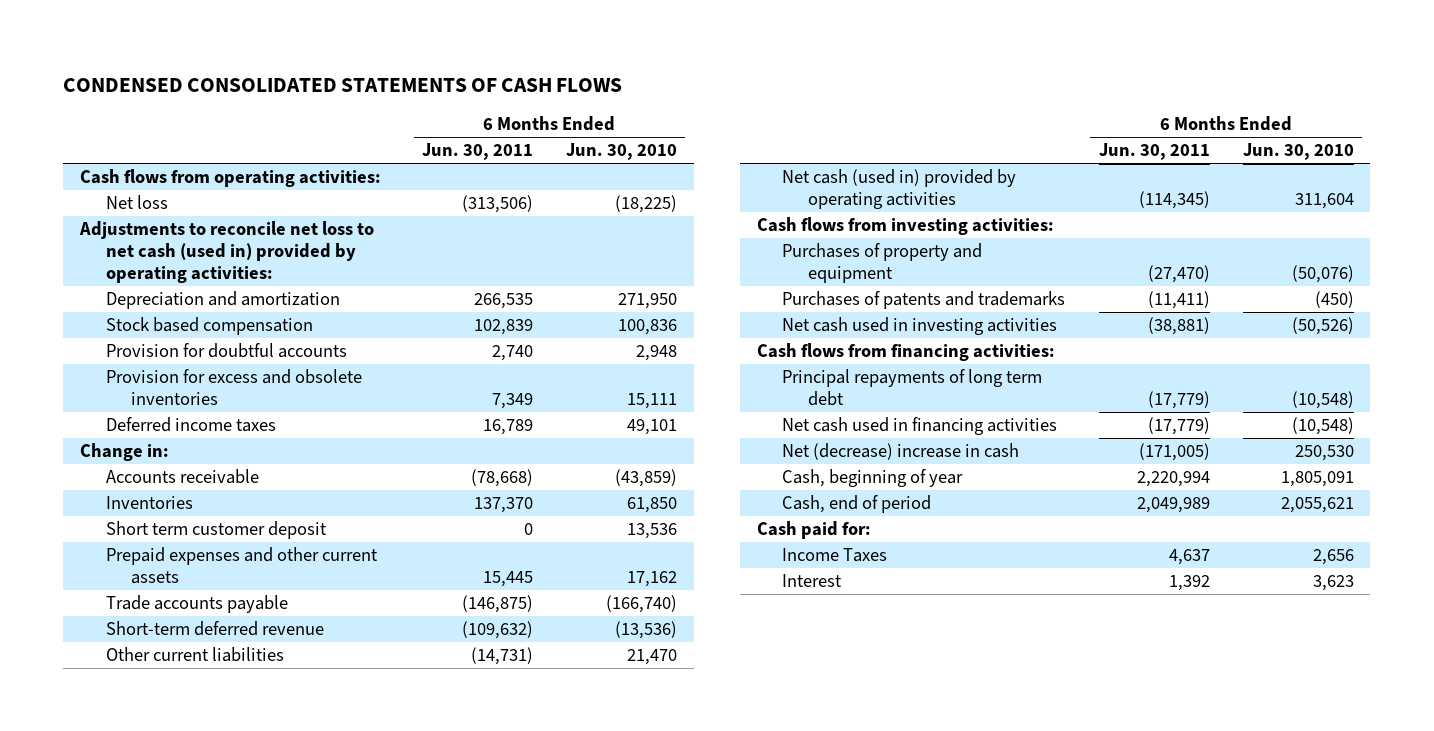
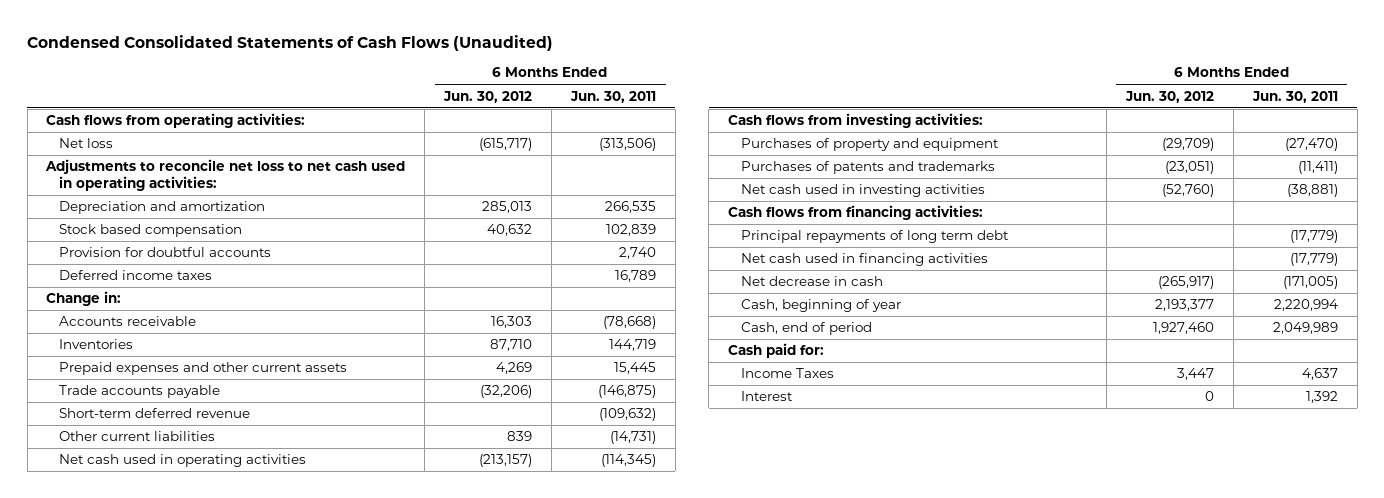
[63,78,623,93] CONDENSED CONSOLIDATED STATEMENTS OF CASH FLOWS -> [27,34,554,51] Condensed Consolidated Statements of Cash Flows (Unaudited)
[566,143,678,161] Jun. 30, 2010 -> none
none -> [443,90,533,103] Jun. 30, 2012
[78,221,374,283] Adjustments to reconcile net loss to net cash (used in) provided by operating activities: -> [45,159,406,192] Adjustments to reconcile net loss to net cash used in operating activities:
[105,369,362,405] Provision for excess and obsolete inventories -> none
[105,521,327,540] Short term customer deposit -> none
[473,497,533,514] 137,370 -> [609,339,657,352] 144,719
[782,169,1017,209] Net cash (used in) provided by operating activities -> [58,454,306,468] Net cash used in operating activities
[782,443,1020,461] Net (decrease) increase in cash -> [740,276,883,287] Net decrease in cash

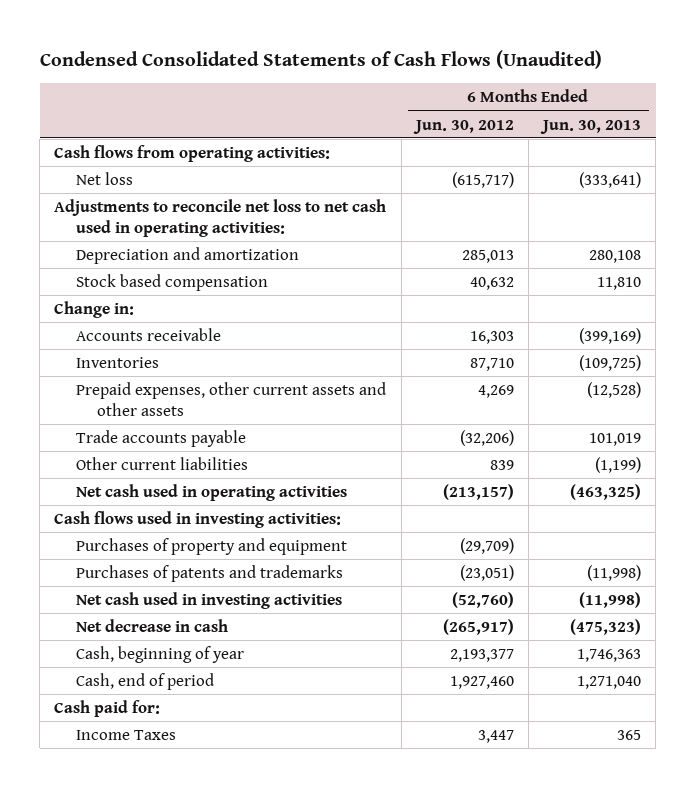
[570,90,657,103] Jun. 30, 2011 -> none
none -> [540,119,642,134] Jun. 30, 2013
[58,247,271,258] Provision for doubtful accounts -> none
[58,270,212,281] Deferred income taxes -> none
[58,362,347,376] Prepaid expenses and other current assets -> [75,381,386,416] Prepaid expenses, other current assets and other assets
[58,408,250,419] Short-term deferred revenue -> none
[728,113,984,129] Cash flows from investing activities: -> [54,510,342,528] Cash flows used in investing activities:
[728,205,984,221] Cash flows from financing activities: -> none
[740,230,1009,244] Principal repayments of long term debt -> none
[740,253,988,267] Net cash used in financing activities -> none
[740,391,793,402] Interest -> none

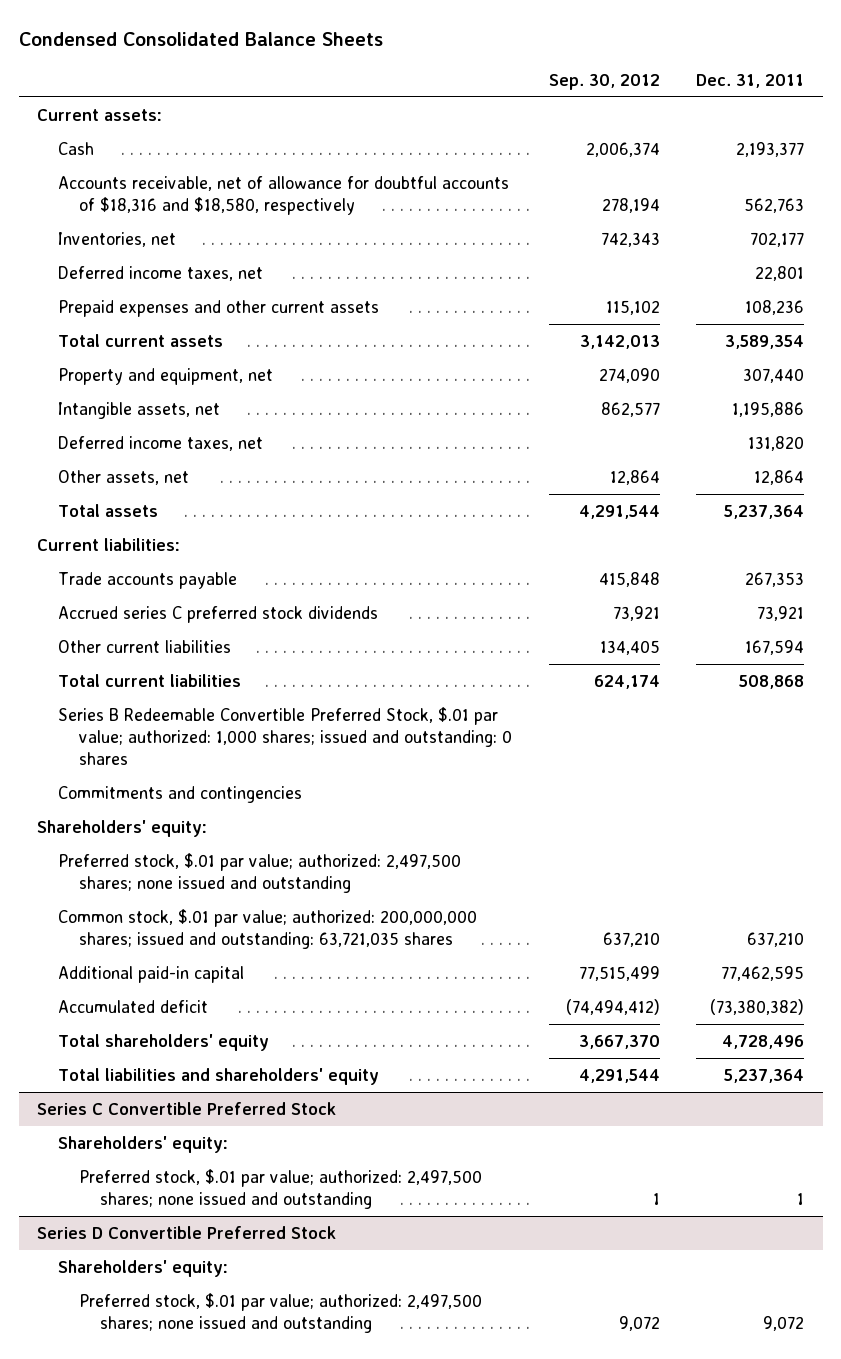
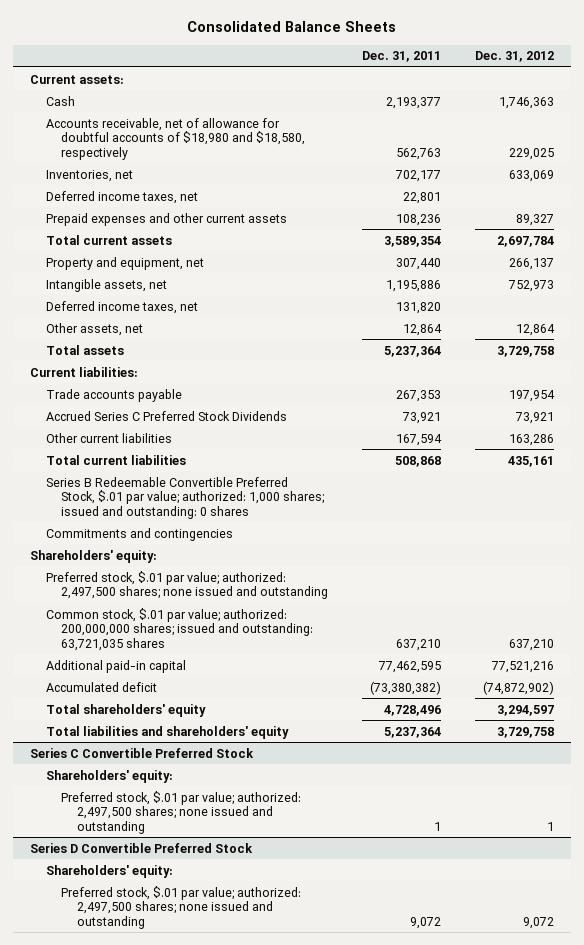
[18,31,383,46] Condensed Consolidated Balance Sheets -> [186,21,396,33] Consolidated Balance Sheets
[548,73,660,90] Sep. 30, 2012 -> none
none -> [475,51,555,63] Dec. 31, 2012
[57,175,509,215] Accounts receivable, net of allowance for doubtful accounts of $18,316 and $18,580, respectively -> [45,117,306,160] Accounts receivable, net of allowance for doubtful accounts of $18,980 and $18,580, respectively
[57,605,378,623] Accrued series C preferred stock dividends -> [45,410,287,421] Accrued Series C Preferred Stock Dividends

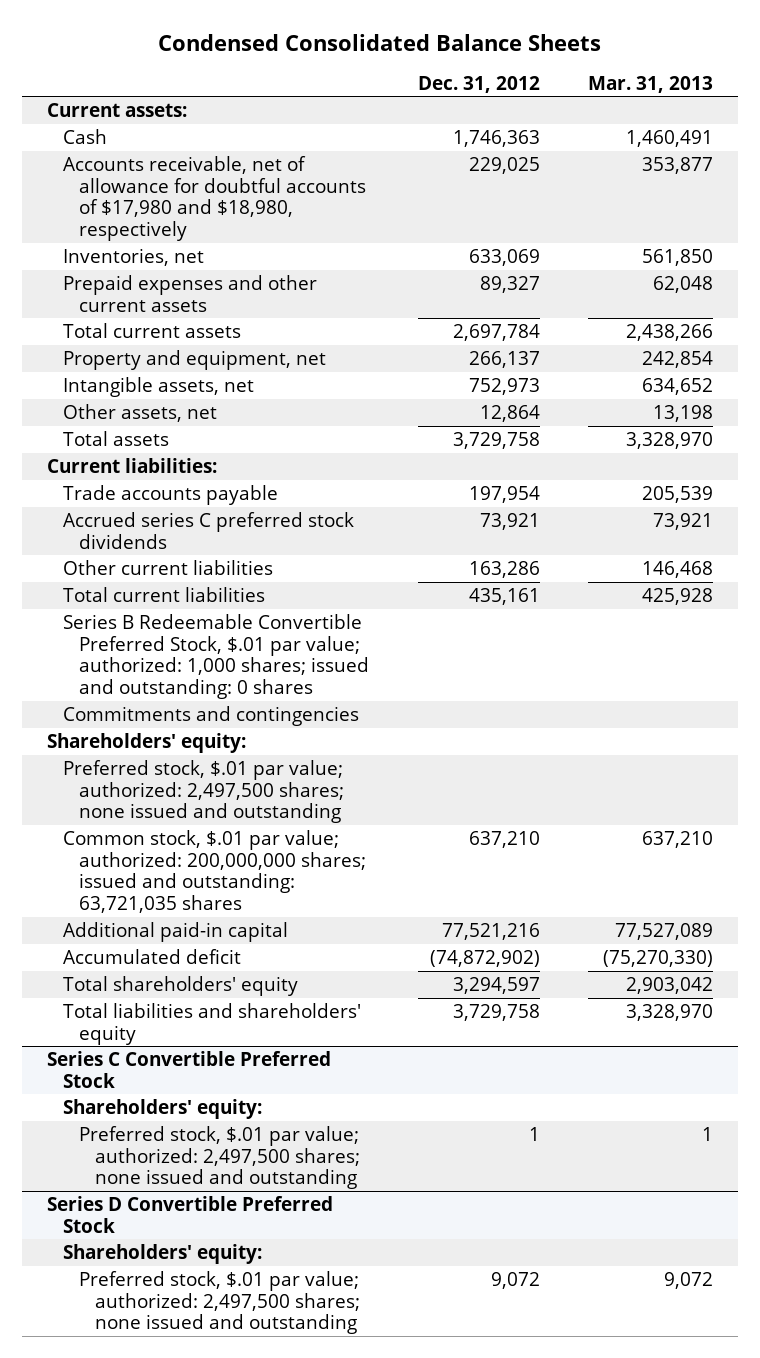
[186,21,396,33] Consolidated Balance Sheets -> [158,34,602,52] Condensed Consolidated Balance Sheets
[362,51,442,63] Dec. 31, 2011 -> none
none -> [588,75,714,93] Mar. 31, 2013
[45,117,306,160] Accounts receivable, net of allowance for doubtful accounts of $18,980 and $18,580, respectively -> [62,155,367,241] Accounts receivable, net of allowance for doubtful accounts of $17,980 and $18,980, respectively
[45,190,198,204] Deferred income taxes, net -> none
[45,300,198,314] Deferred income taxes, net -> none
[45,410,287,421] Accrued Series C Preferred Stock Dividends -> [62,511,354,549] Accrued series C preferred stock dividends

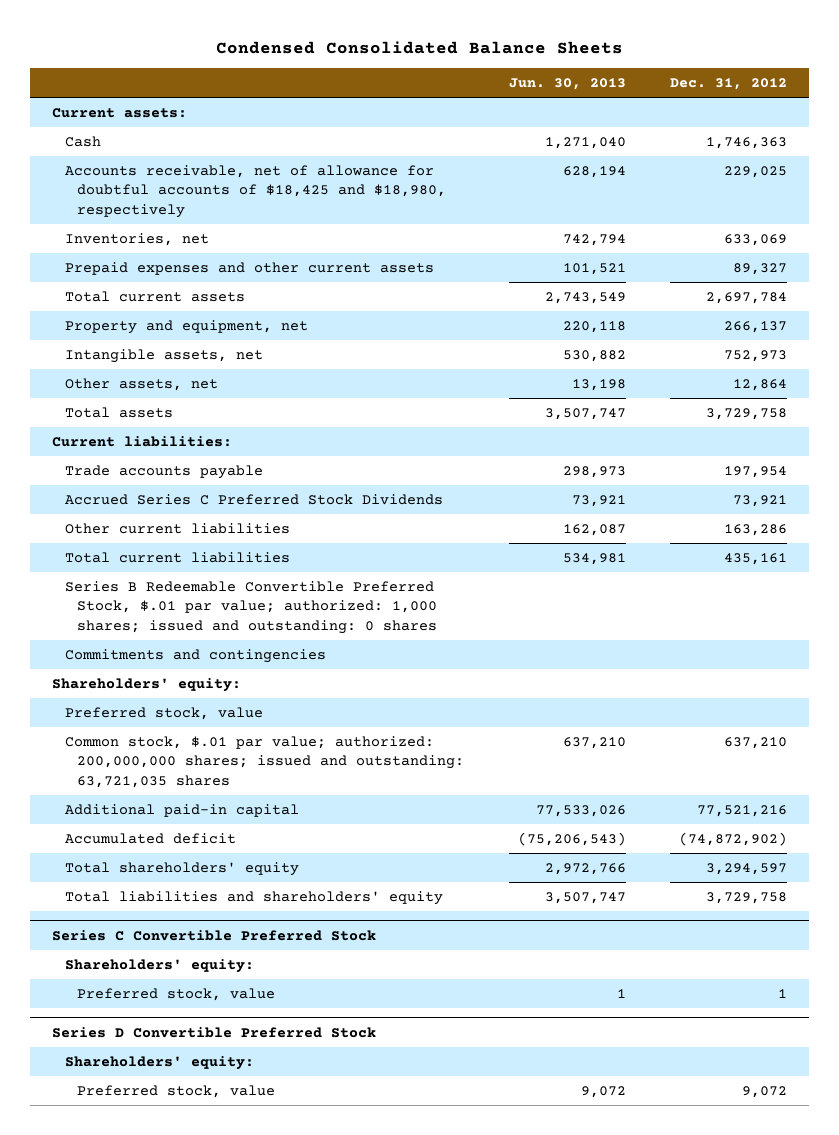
[588,75,714,93] Mar. 31, 2013 -> none
none -> [508,77,626,90] Jun. 30, 2013
[62,155,367,241] Accounts receivable, net of allowance for doubtful accounts of $17,980 and $18,980, respectively -> [64,164,447,218] Accounts receivable, net of allowance for doubtful accounts of $18,425 and $18,980, respectively
[62,511,354,549] Accrued series C preferred stock dividends -> [64,493,443,505] Accrued Series C Preferred Stock Dividends
[62,759,345,824] Preferred stock, $.01 par value; authorized: 2,497,500 shares; none issued and outstanding -> [64,706,263,720] Preferred stock, value
[79,1125,361,1190] Preferred stock, $.01 par value; authorized: 2,497,500 shares; none issued and outstanding -> [77,987,276,1001] Preferred stock, value
[79,1270,361,1335] Preferred stock, $.01 par value; authorized: 2,497,500 shares; none issued and outstanding -> [77,1084,276,1098] Preferred stock, value

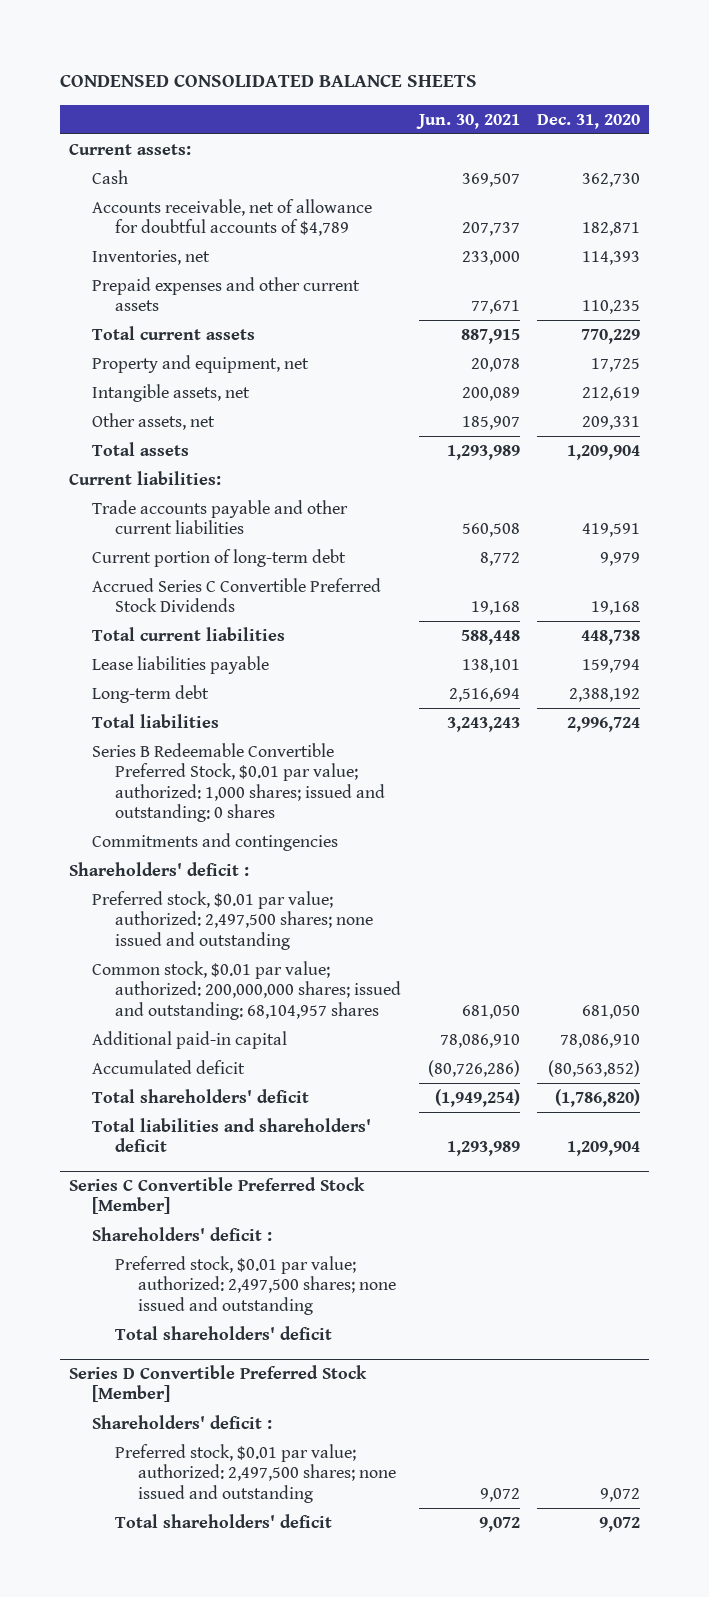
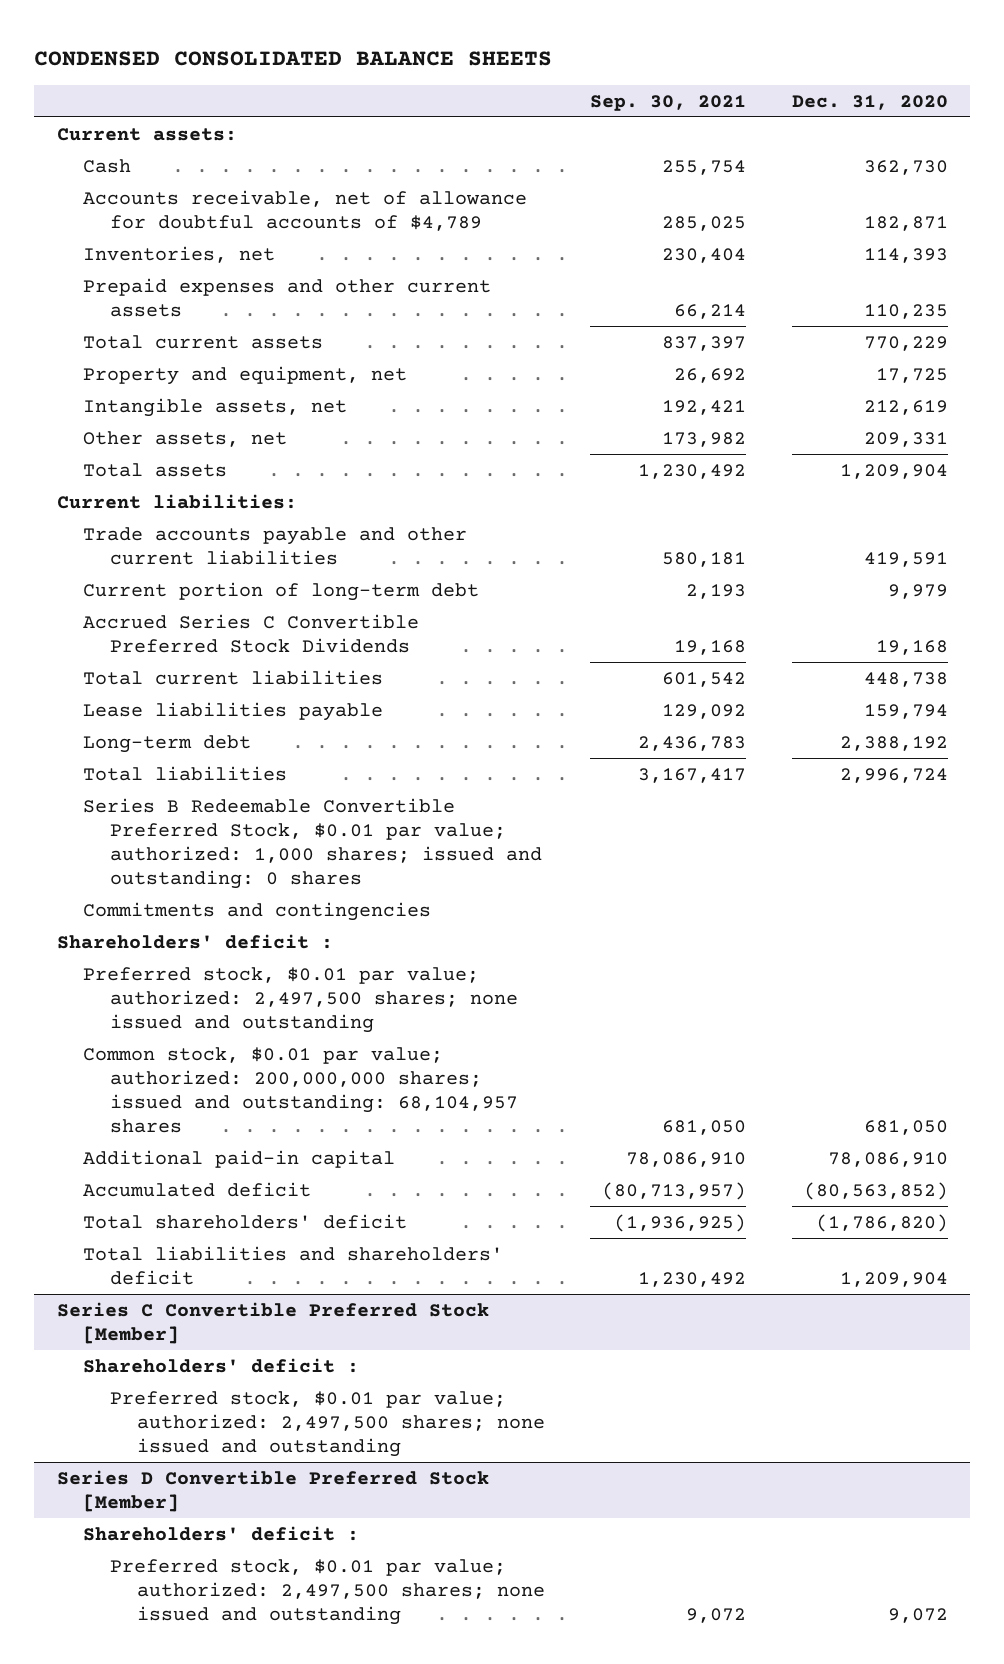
[415,113,520,129] Jun. 30, 2021 -> none
none -> [590,94,747,111] Sep. 30, 2021
[114,1325,332,1340] Total shareholders' deficit -> none
[114,1513,332,1528] Total shareholders' deficit -> none

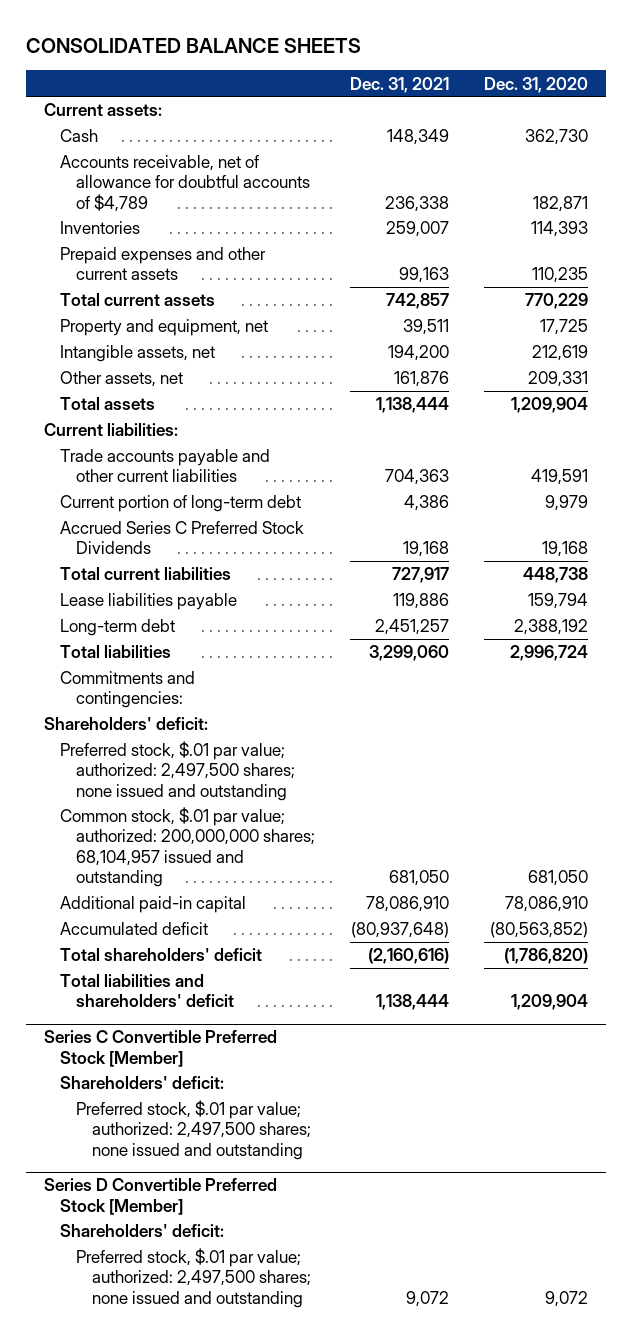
[33,51,552,67] CONDENSED CONSOLIDATED BALANCE SHEETS -> [26,38,362,54] CONSOLIDATED BALANCE SHEETS
[590,94,747,111] Sep. 30, 2021 -> none
none -> [350,76,450,93] Dec. 31, 2021
[83,245,276,263] Inventories, net -> [59,221,140,235] Inventories
[83,613,420,653] Accrued Series C Convertible Preferred Stock Dividends -> [59,521,304,555] Accrued Series C Preferred Stock Dividends
[83,797,543,890] Series B Redeemable Convertible Preferred Stock, $0.01 par value; authorized: 1,000 shares; issued and outstanding: 0 shares -> none
[83,901,432,921] Commitments and contingencies -> [59,671,195,709] Commitments and contingencies:
[56,933,333,949] Shareholders' deficit : -> [44,717,209,731] Shareholders' deficit:
[83,966,519,1034] Preferred stock, $0.01 par value; authorized: 2,497,500 shares; none issued and outstanding -> [59,741,295,801] Preferred stock, $.01 par value; authorized: 2,497,500 shares; none issued and outstanding
[83,1046,519,1134] Common stock, $0.01 par value; authorized: 200,000,000 shares; issued and outstanding: 68,104,957 shares -> [59,807,315,887] Common stock, $.01 par value; authorized: 200,000,000 shares; 68,104,957 issued and outstanding
[83,1357,360,1373] Shareholders' deficit : -> [59,1076,224,1090] Shareholders' deficit:
[110,1390,546,1458] Preferred stock, $0.01 par value; authorized: 2,497,500 shares; none issued and outstanding -> [75,1100,311,1160] Preferred stock, $.01 par value; authorized: 2,497,500 shares; none issued and outstanding
[83,1525,360,1541] Shareholders' deficit : -> [59,1224,224,1238] Shareholders' deficit:
[110,1558,546,1626] Preferred stock, $0.01 par value; authorized: 2,497,500 shares; none issued and outstanding -> [75,1248,311,1308] Preferred stock, $.01 par value; authorized: 2,497,500 shares; none issued and outstanding

